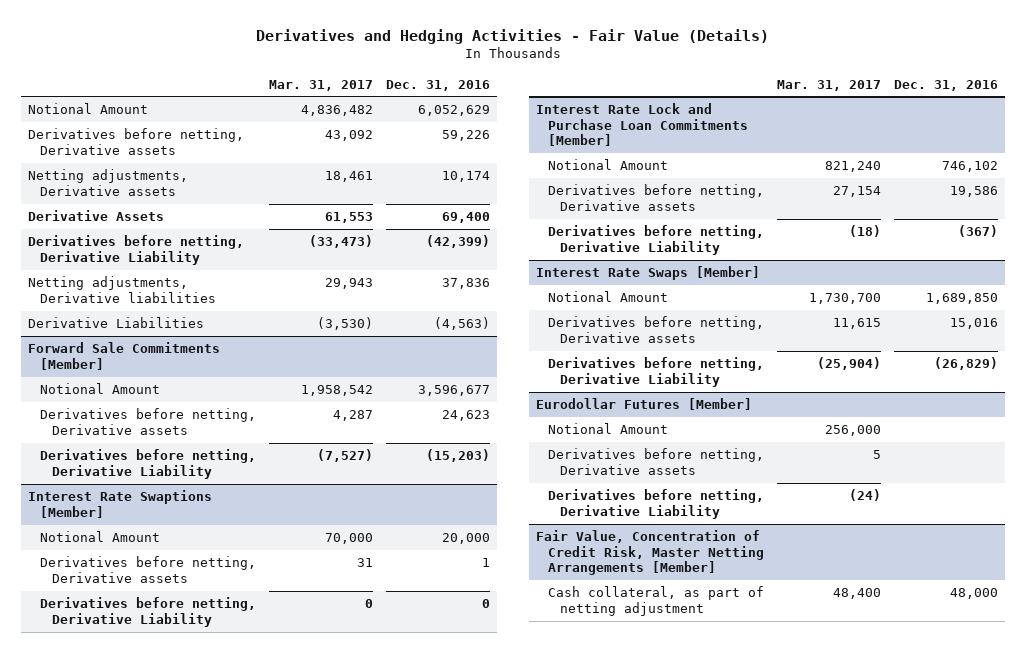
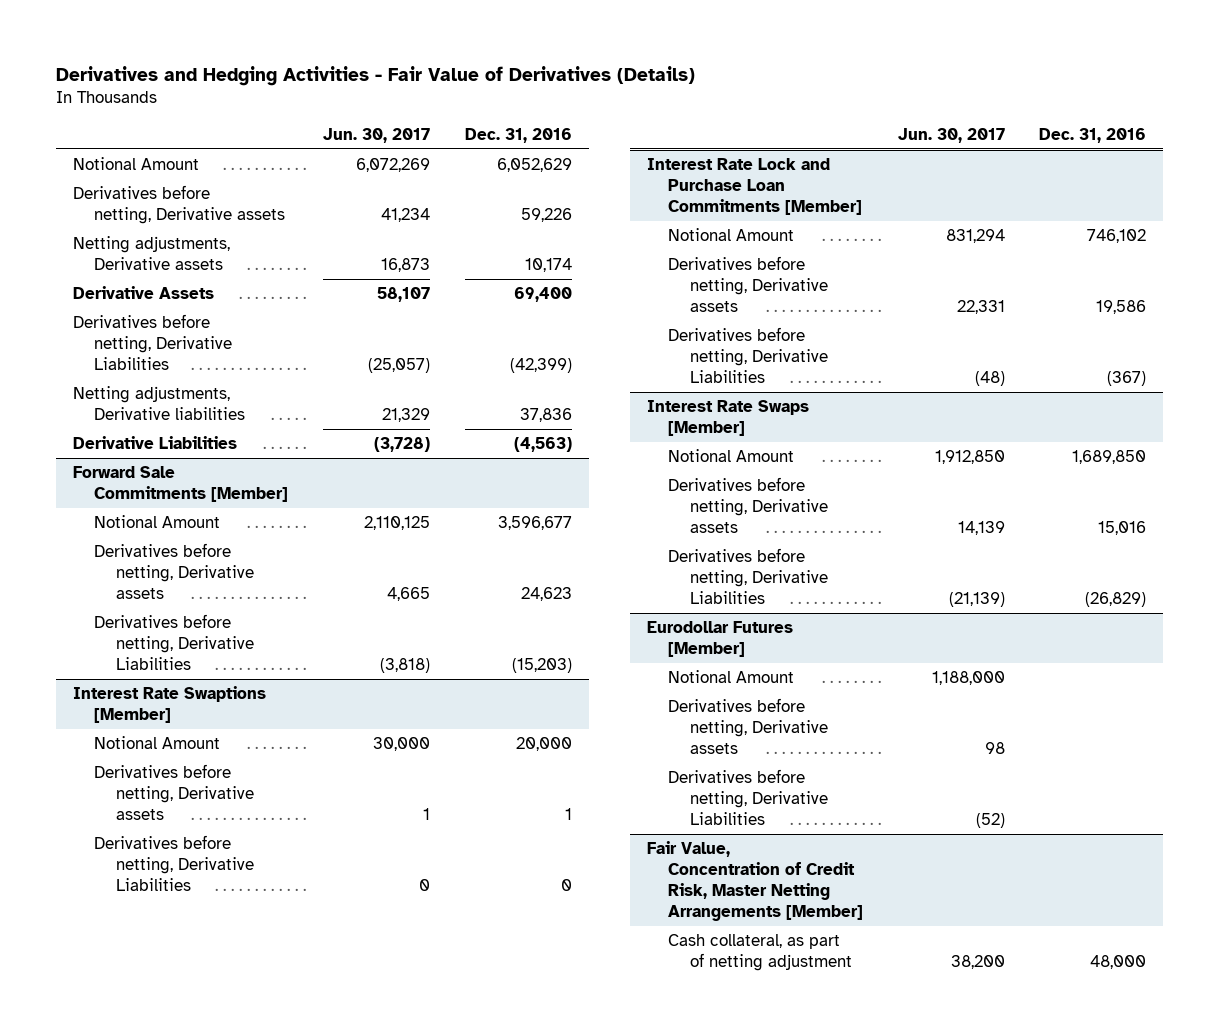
[256,29,770,45] Derivatives and Hedging Activities - Fair Value (Details) -> [55,66,695,87] Derivatives and Hedging Activities - Fair Value of Derivatives (Details)
[269,79,374,91] Mar. 31, 2017 -> none
none -> [323,127,431,143] Jun. 30, 2017
[27,235,244,265] Derivatives before netting, Derivative Liability -> [72,314,233,370] Derivatives before netting, Derivative Liabilities
[39,449,256,479] Derivatives before netting, Derivative Liability -> [94,614,255,670] Derivatives before netting, Derivative Liabilities
[39,597,256,627] Derivatives before netting, Derivative Liability -> [94,835,255,891] Derivatives before netting, Derivative Liabilities
[547,225,764,255] Derivatives before netting, Derivative Liability -> [668,327,829,383] Derivatives before netting, Derivative Liabilities
[547,357,764,387] Derivatives before netting, Derivative Liability -> [668,548,829,604] Derivatives before netting, Derivative Liabilities
[547,489,764,519] Derivatives before netting, Derivative Liability -> [668,769,829,825] Derivatives before netting, Derivative Liabilities

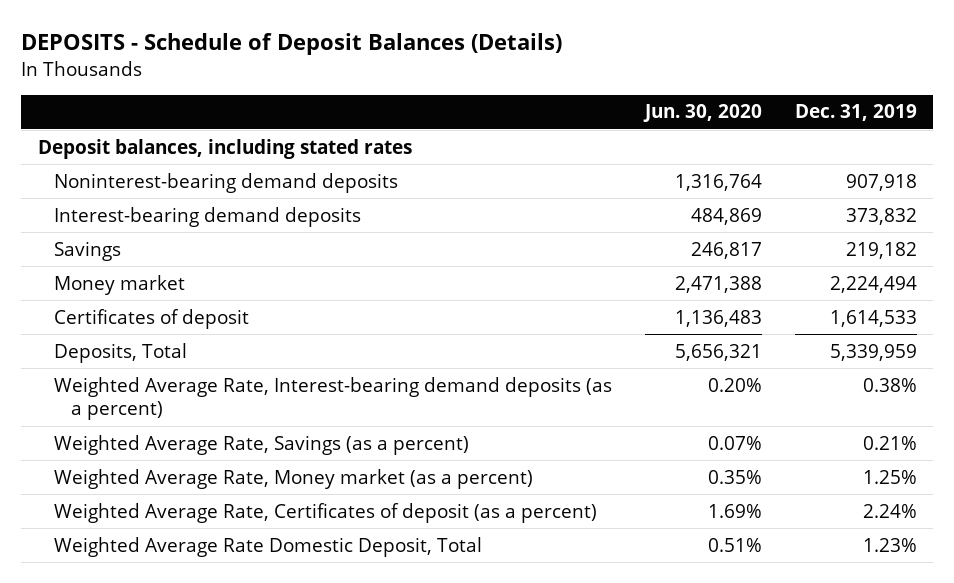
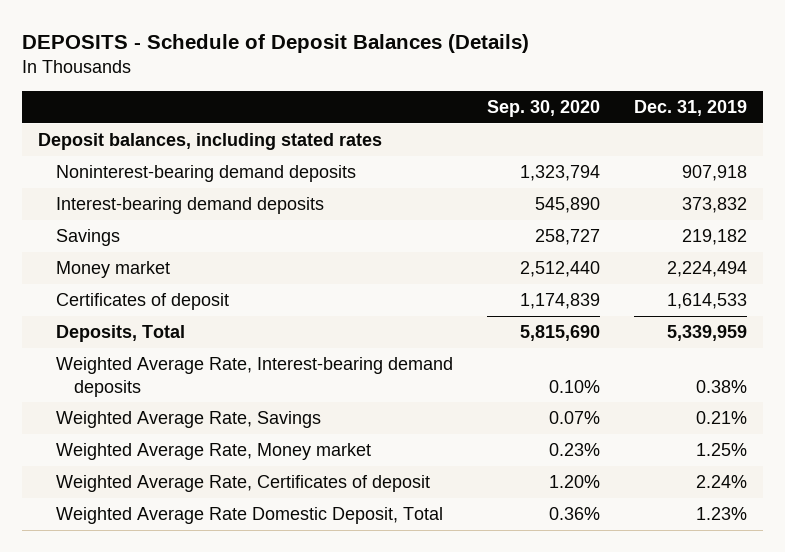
[643,104,763,123] Jun. 30, 2020 -> none
none -> [486,100,600,118] Sep. 30, 2020
[54,376,613,421] Weighted Average Rate, Interest-bearing demand deposits (as a percent) -> [56,357,454,397] Weighted Average Rate, Interest-bearing demand deposits
[54,434,470,455] Weighted Average Rate, Savings (as a percent) -> [56,411,322,429] Weighted Average Rate, Savings
[54,468,534,489] Weighted Average Rate, Money market (as a percent) -> [56,443,372,461] Weighted Average Rate, Money market
[54,502,598,523] Weighted Average Rate, Certificates of deposit (as a percent) -> [56,475,431,493] Weighted Average Rate, Certificates of deposit

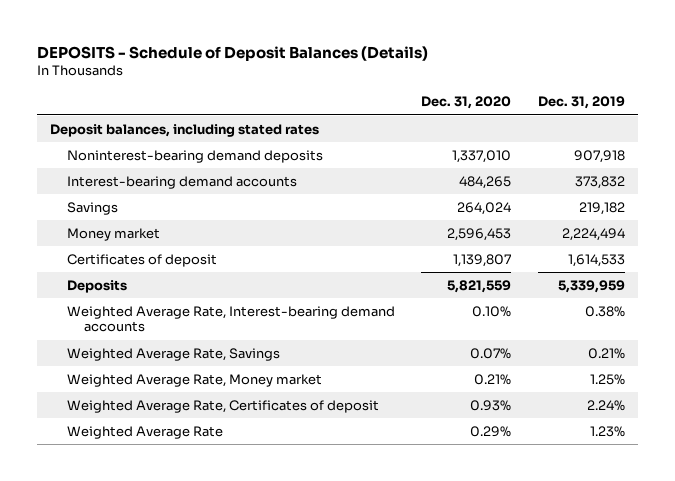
[486,100,600,118] Sep. 30, 2020 -> none
none -> [421,96,512,110] Dec. 31, 2020
[56,197,325,215] Interest-bearing demand deposits -> [67,175,298,189] Interest-bearing demand accounts
[56,325,186,343] Deposits, Total -> [67,279,128,293] Deposits
[56,357,454,397] Weighted Average Rate, Interest-bearing demand deposits -> [67,305,396,333] Weighted Average Rate, Interest-bearing demand accounts
[56,507,444,525] Weighted Average Rate Domestic Deposit, Total -> [67,425,224,439] Weighted Average Rate

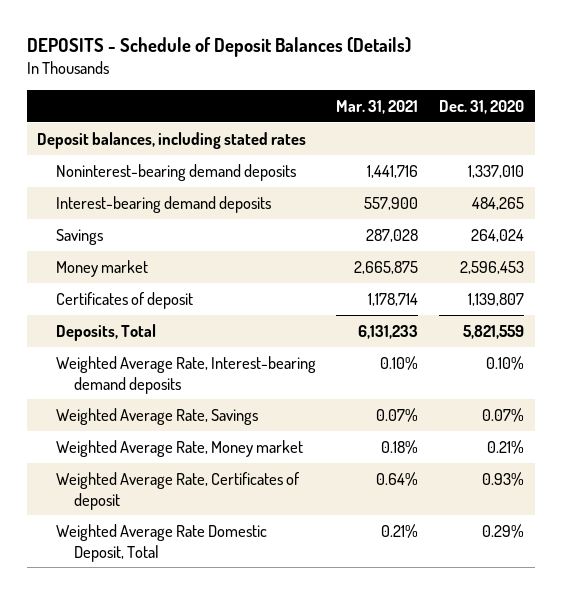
[537,96,625,110] Dec. 31, 2019 -> none
none -> [336,99,419,114] Mar. 31, 2021
[67,175,298,189] Interest-bearing demand accounts -> [55,195,271,213] Interest-bearing demand deposits
[67,279,128,293] Deposits -> [55,323,156,341] Deposits, Total
[67,305,396,333] Weighted Average Rate, Interest-bearing demand accounts -> [55,355,316,394] Weighted Average Rate, Interest-bearing demand deposits
[67,425,224,439] Weighted Average Rate -> [55,523,267,562] Weighted Average Rate Domestic Deposit, Total

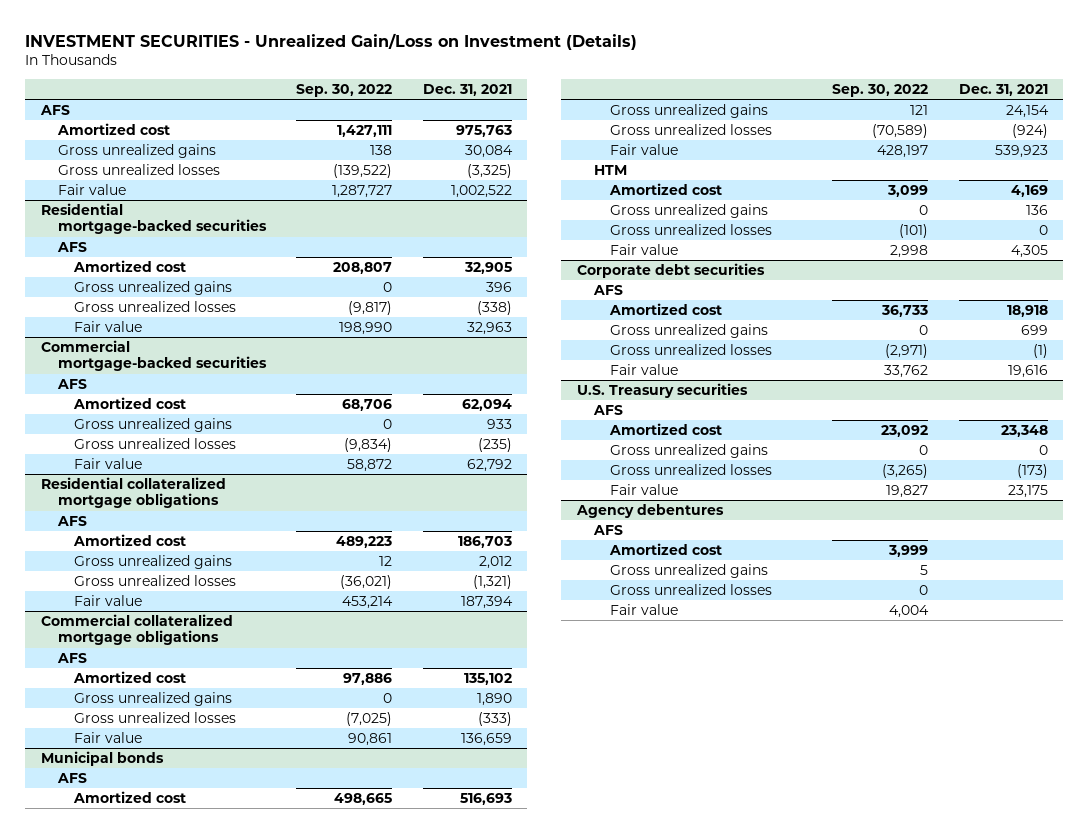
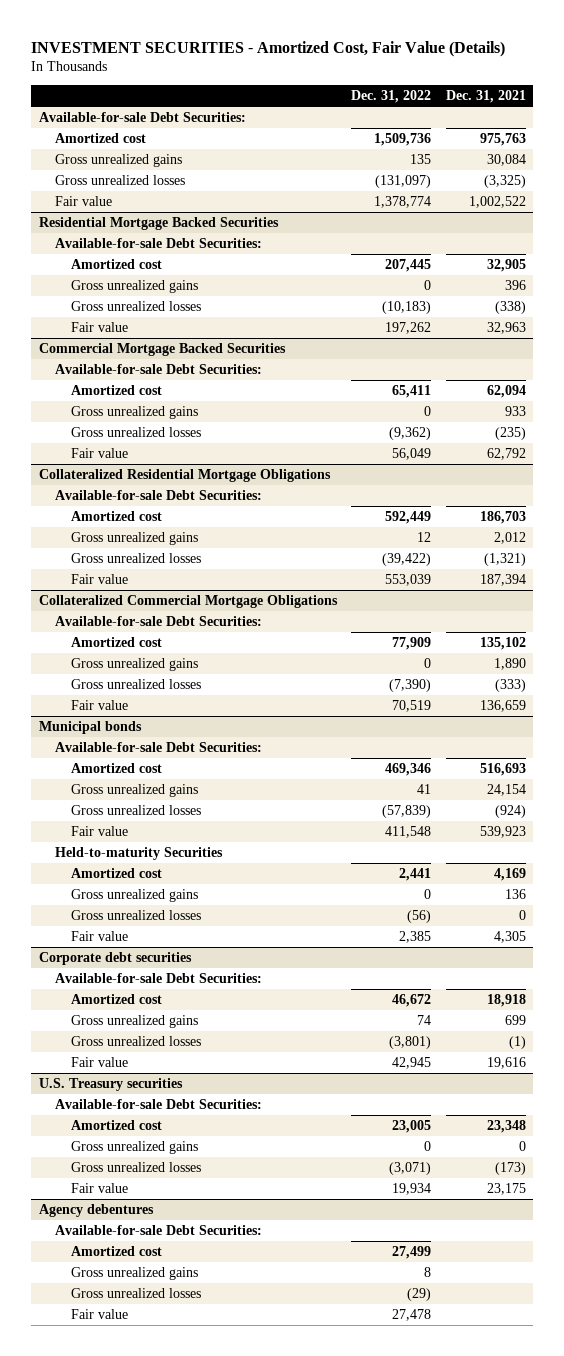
[25,32,638,50] INVESTMENT SECURITIES - Unrealized Gain/Loss on Investment (Details) -> [31,40,506,57] INVESTMENT SECURITIES - Amortized Cost, Fair Value (Details)
[296,84,393,98] Sep. 30, 2022 -> none
none -> [351,90,432,104] Dec. 31, 2022
[39,104,70,115] AFS -> none
none -> [38,112,246,123] Available-for-sale Debt Securities:
[56,241,87,252] AFS -> none
[40,202,267,235] Residential mortgage-backed securities -> [38,217,279,231] Residential Mortgage Backed Securities
none -> [54,238,262,249] Available-for-sale Debt Securities:
[56,378,87,389] AFS -> none
[40,339,267,372] Commercial mortgage-backed securities -> [38,343,286,357] Commercial Mortgage Backed Securities
none -> [54,364,262,375] Available-for-sale Debt Securities:
[56,515,87,526] AFS -> none
[40,476,226,509] Residential collateralized mortgage obligations -> [38,469,331,483] Collateralized Residential Mortgage Obligations
none -> [54,490,262,501] Available-for-sale Debt Securities:
[56,652,87,663] AFS -> none
[40,613,233,646] Commercial collateralized mortgage obligations -> [38,595,338,609] Collateralized Commercial Mortgage Obligations
none -> [54,616,262,627] Available-for-sale Debt Securities:
[56,772,87,783] AFS -> none
none -> [54,742,262,753] Available-for-sale Debt Securities:
[593,164,627,175] HTM -> none
none -> [54,847,223,861] Held-to-maturity Securities
[592,284,623,295] AFS -> none
none -> [54,973,262,984] Available-for-sale Debt Securities:
[592,404,623,415] AFS -> none
none -> [54,1099,262,1110] Available-for-sale Debt Securities:
[592,524,623,535] AFS -> none
none -> [54,1225,262,1236] Available-for-sale Debt Securities:

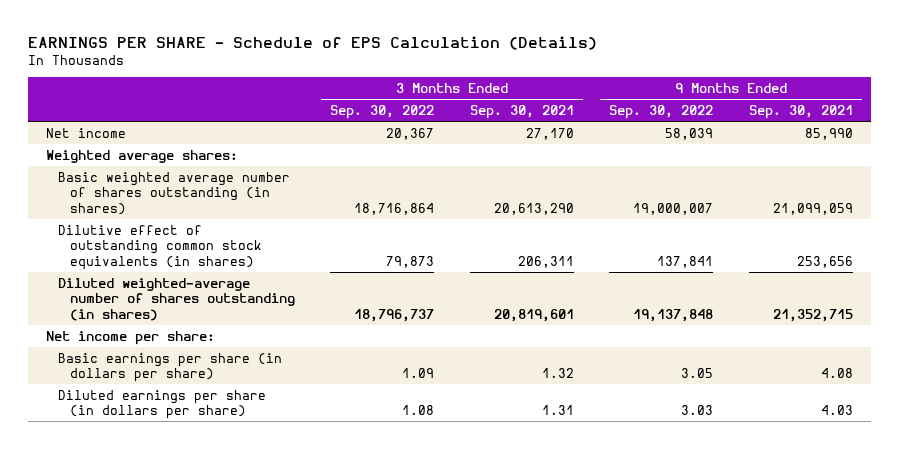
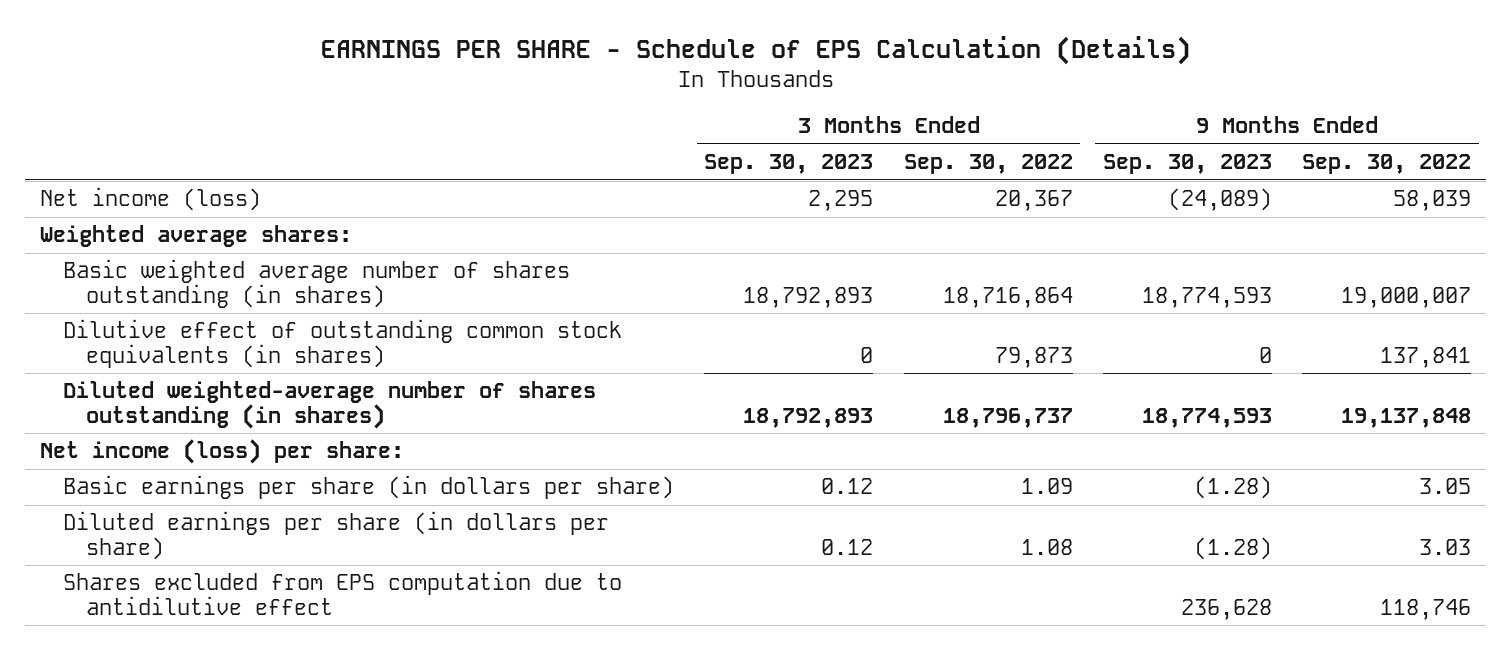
[469,105,574,120] Sep. 30, 2021 -> none
[748,105,853,120] Sep. 30, 2021 -> none
none -> [704,154,874,175] Sep. 30, 2023
none -> [1103,154,1273,175] Sep. 30, 2023
[45,127,126,138] Net income -> [40,187,262,212] Net income (loss)
[45,330,215,345] Net income per share: -> [40,439,405,465] Net income (loss) per share:
none -> [63,571,623,615] Shares excluded from EPS computation due to antidilutive effect

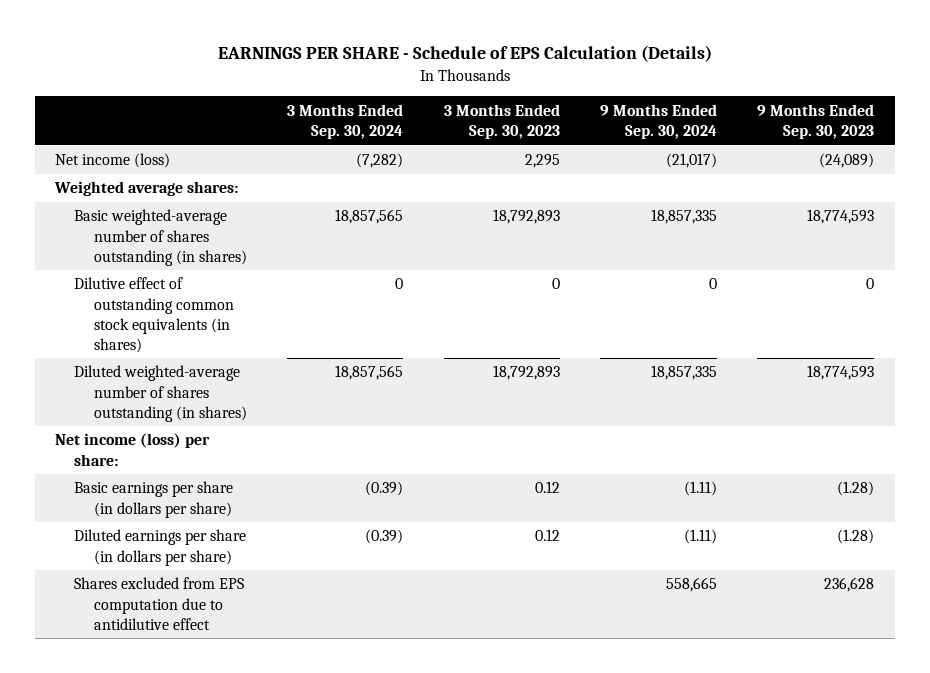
[903,154,1073,175] Sep. 30, 2022 -> none
[1302,154,1472,175] Sep. 30, 2022 -> none
none -> [287,103,404,139] 3 Months Ended Sep. 30, 2024
none -> [600,103,718,139] 9 Months Ended Sep. 30, 2024
[63,259,571,308] Basic weighted average number of shares outstanding (in shares) -> [74,209,247,266] Basic weighted-average number of shares outstanding (in shares)

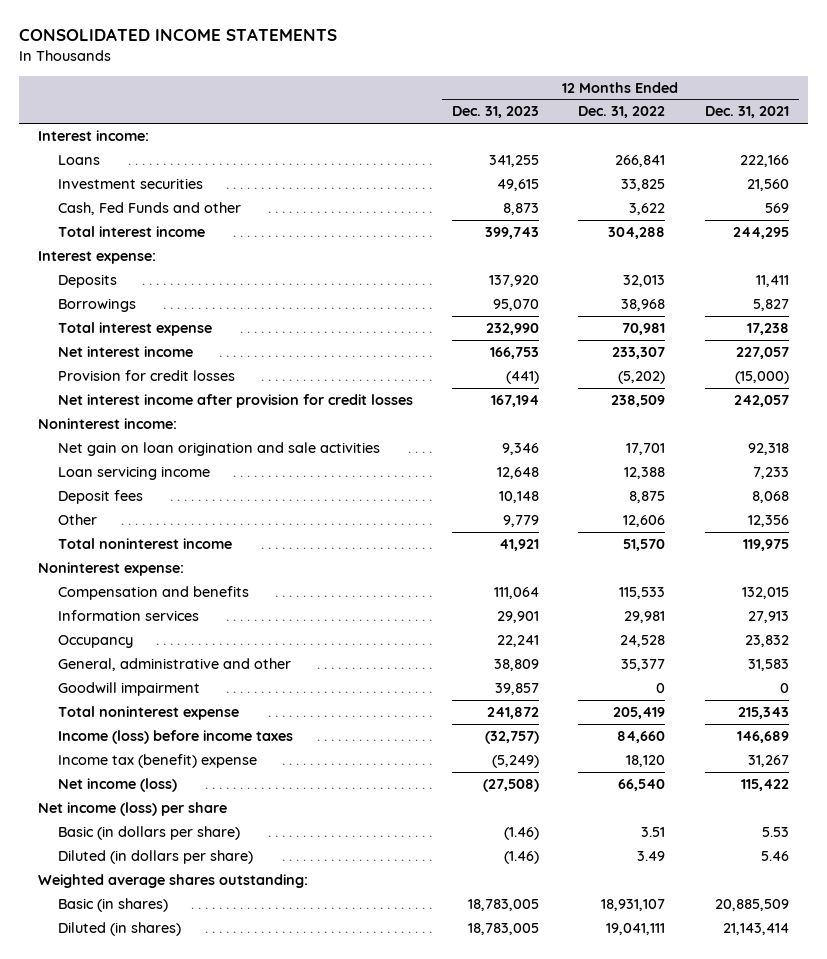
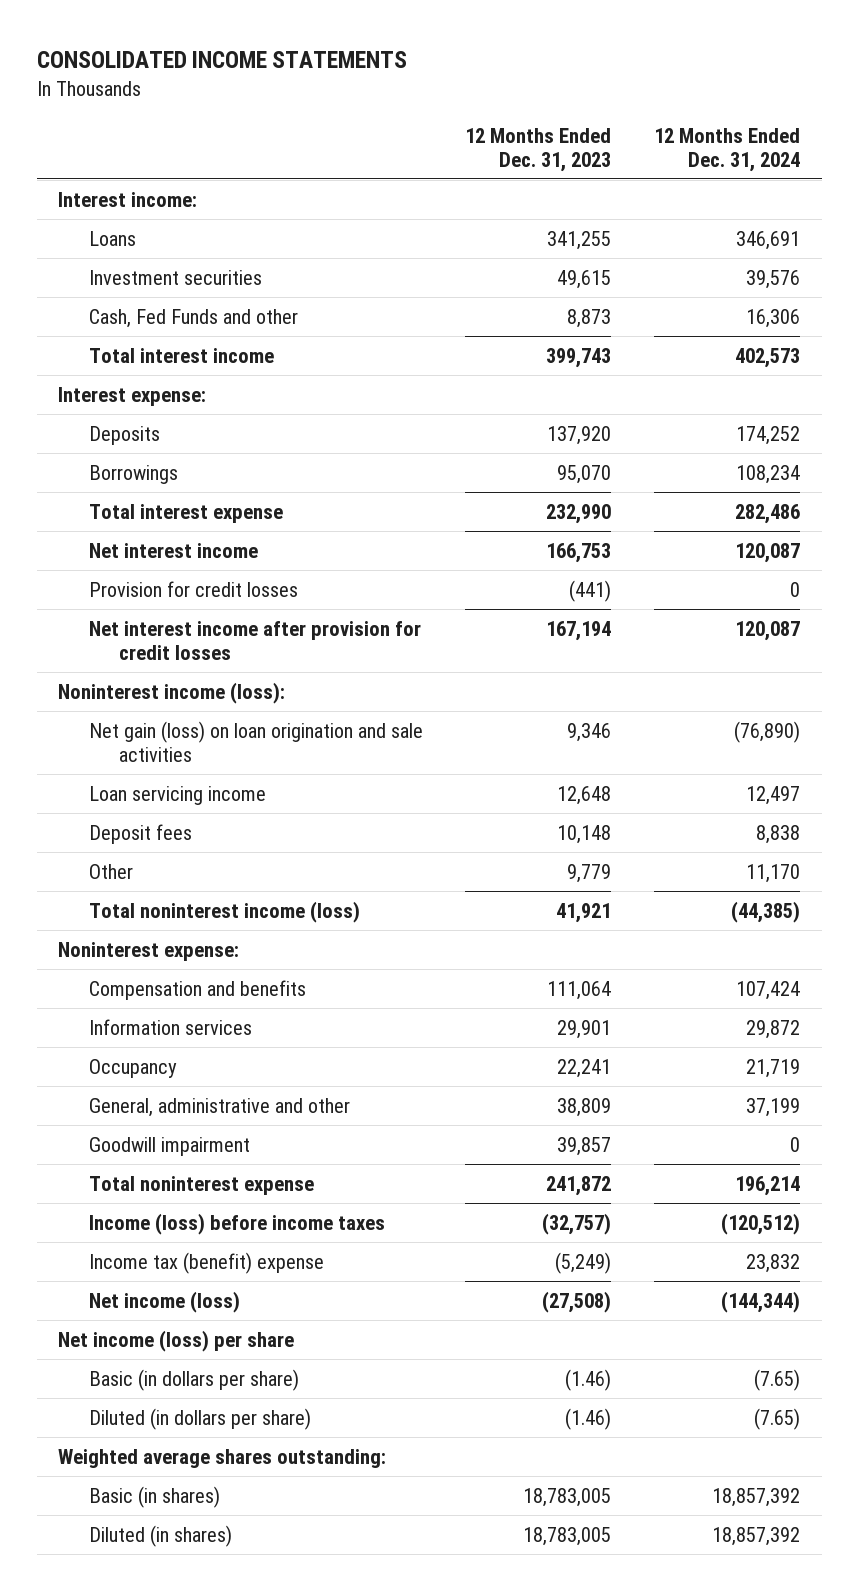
[578,106,666,119] Dec. 31, 2022 -> none
[704,106,789,119] Dec. 31, 2021 -> none
none -> [654,127,801,172] 12 Months Ended Dec. 31, 2024
[38,418,178,430] Noninterest income: -> [58,681,286,704] Noninterest income (loss):
[57,442,380,457] Net gain on loan origination and sale activities -> [88,720,423,762] Net gain (loss) on loan origination and sale activities
[57,538,232,550] Total noninterest income -> [88,900,360,923] Total noninterest income (loss)

